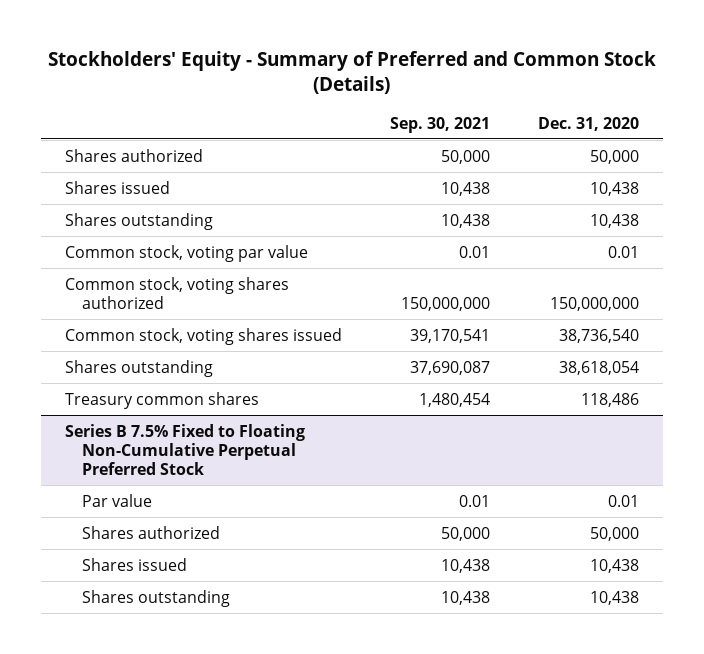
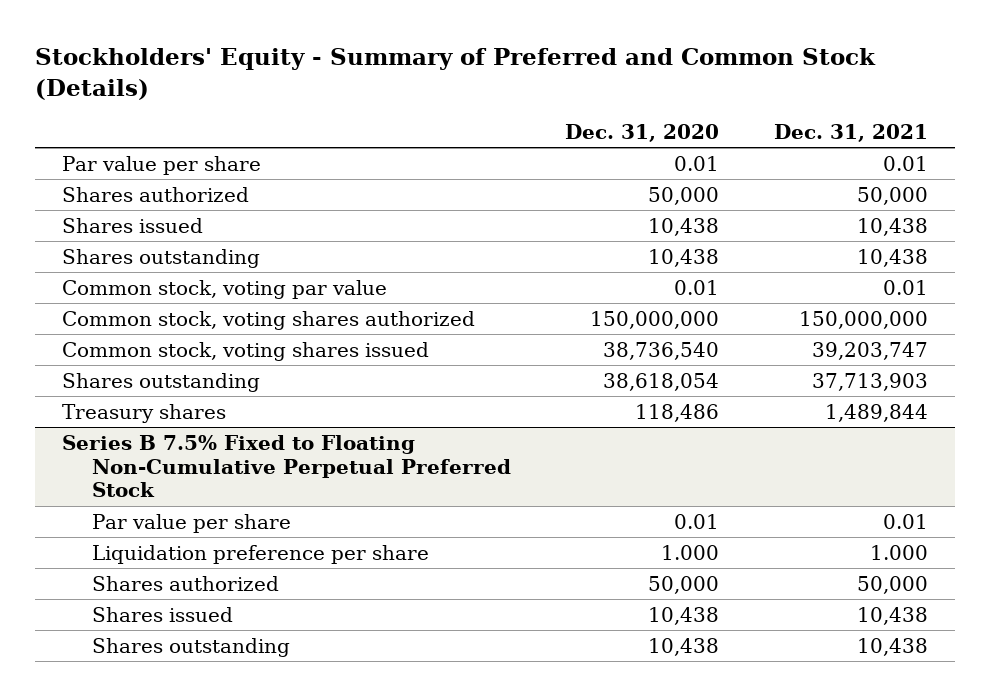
[389,116,490,133] Sep. 30, 2021 -> none
none -> [773,124,928,143] Dec. 31, 2021
none -> [61,155,261,175] Par value per share
[64,391,259,409] Treasury common shares -> [61,403,226,423] Treasury shares
[81,493,152,507] Par value -> [91,513,291,533] Par value per share
none -> [91,544,429,564] Liquidation preference per share

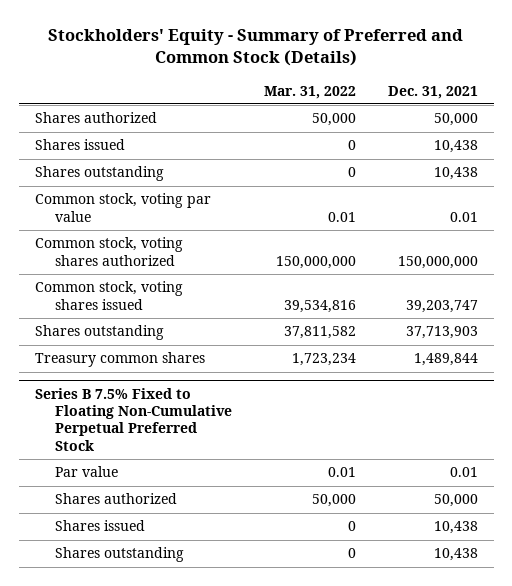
[565,124,720,143] Dec. 31, 2020 -> none
none -> [263,85,356,99] Mar. 31, 2022
[61,155,261,175] Par value per share -> none
[61,403,226,423] Treasury shares -> [34,352,205,368] Treasury common shares
[91,544,429,564] Liquidation preference per share -> none
[91,513,291,533] Par value per share -> [54,466,118,478] Par value

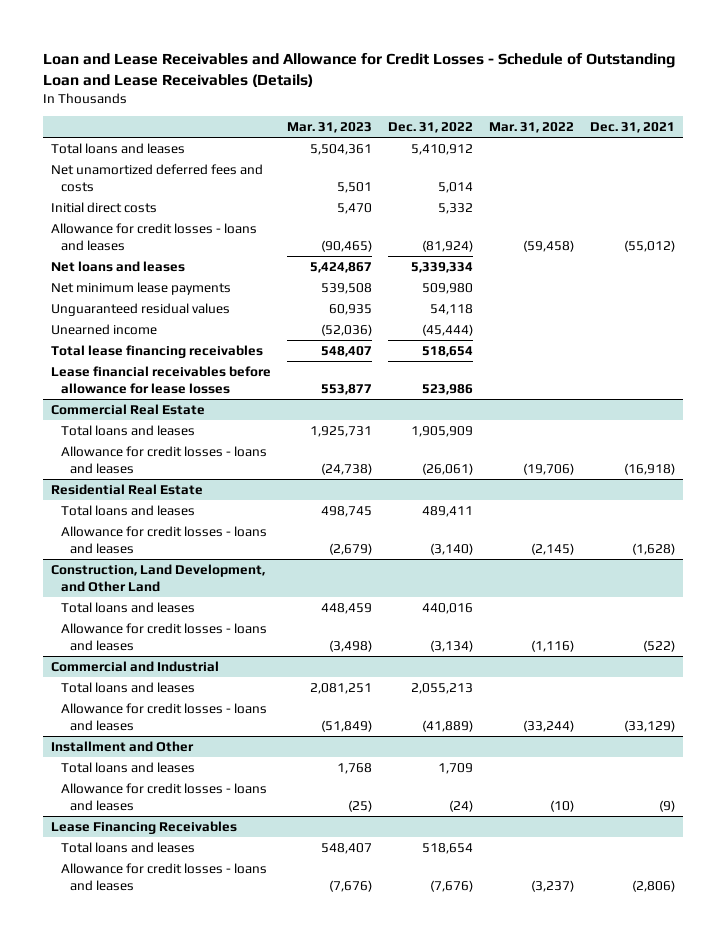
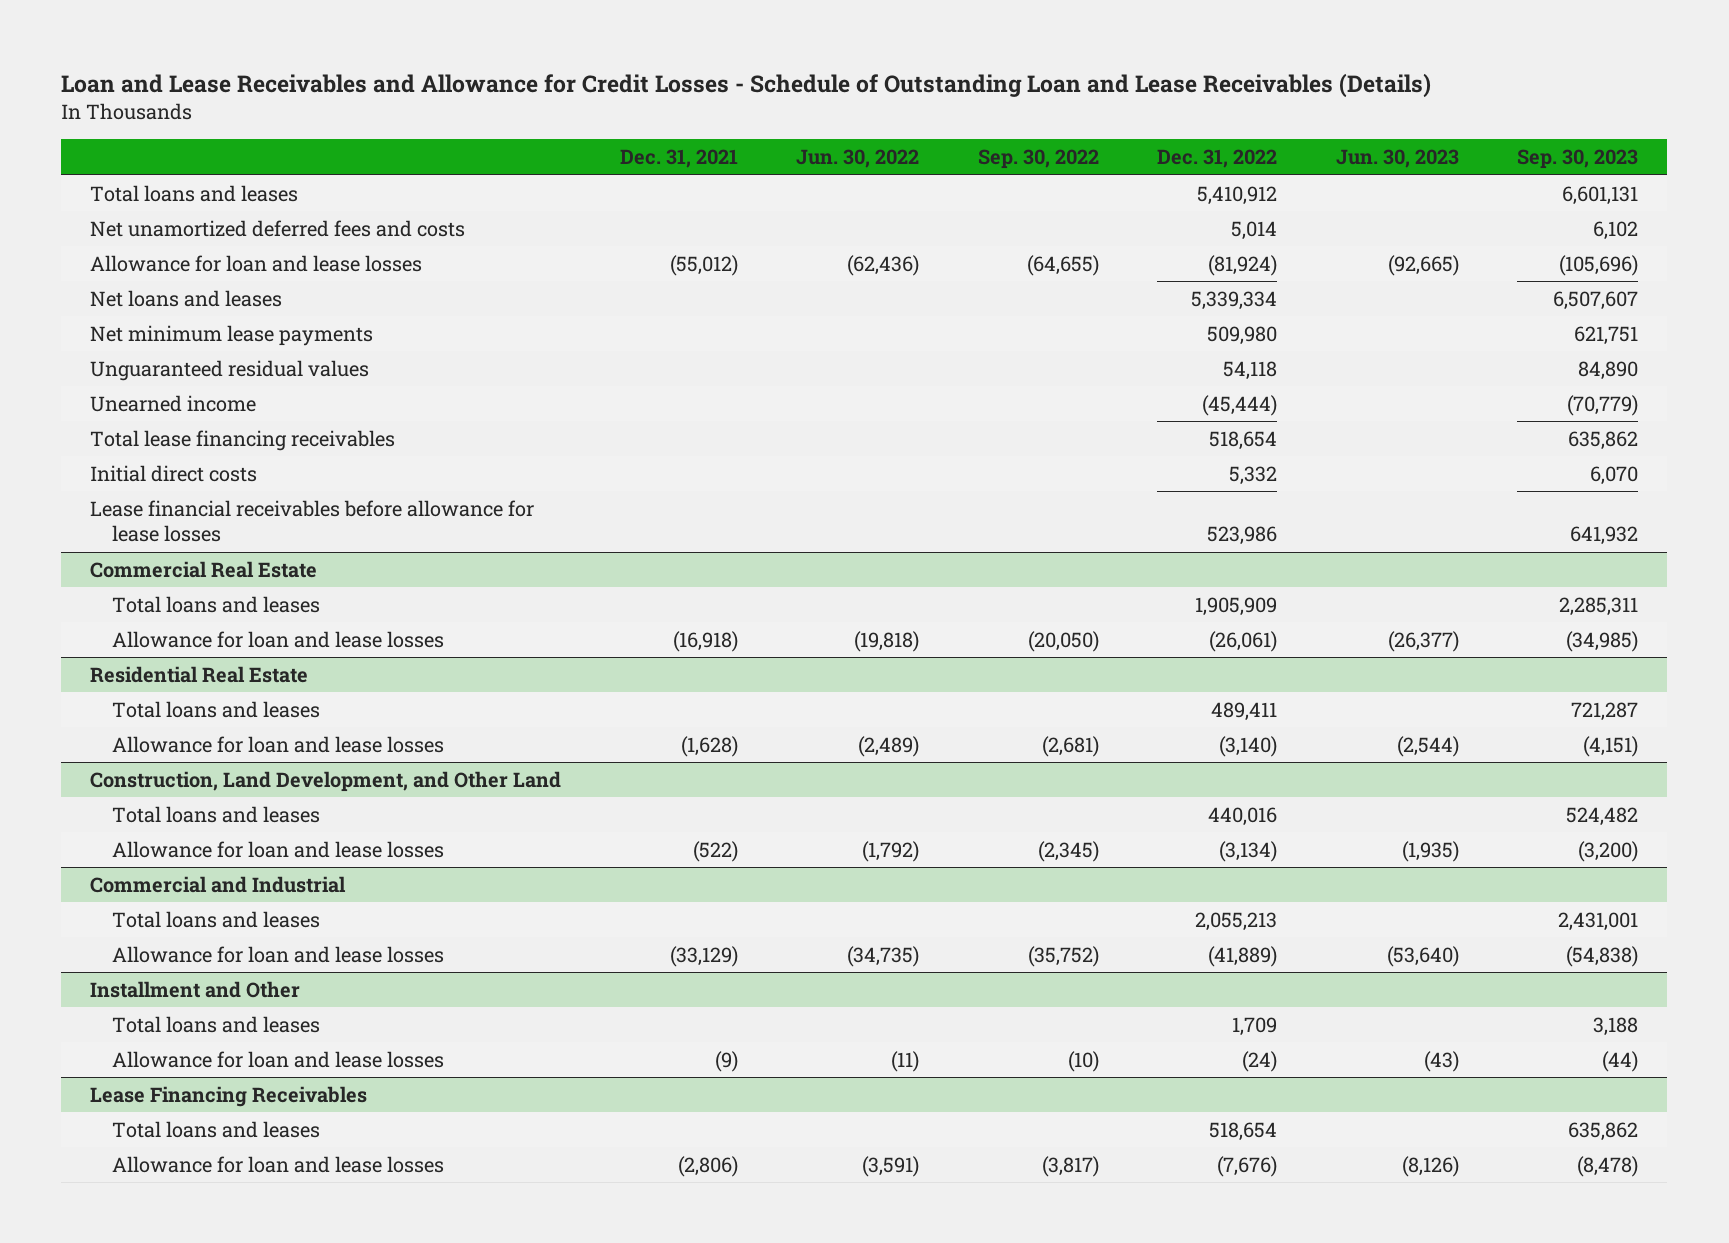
[287,121,373,133] Mar. 31, 2023 -> none
[488,121,574,133] Mar. 31, 2022 -> none
none -> [796,149,920,169] Jun. 30, 2022
none -> [977,149,1099,170] Sep. 30, 2022
none -> [1335,149,1459,169] Jun. 30, 2023
none -> [1517,149,1639,170] Sep. 30, 2023
[51,222,258,251] Allowance for credit losses - loans and leases -> [90,254,423,272] Allowance for loan and lease losses
[51,201,158,213] Initial direct costs -> [90,464,258,482] Initial direct costs
[60,445,267,474] Allowance for credit losses - loans and leases -> [112,630,445,648] Allowance for loan and lease losses
[60,525,267,554] Allowance for credit losses - loans and leases -> [112,735,445,753] Allowance for loan and lease losses
[60,622,267,651] Allowance for credit losses - loans and leases -> [112,840,445,858] Allowance for loan and lease losses
[60,702,267,731] Allowance for credit losses - loans and leases -> [112,945,445,963] Allowance for loan and lease losses
[60,782,267,811] Allowance for credit losses - loans and leases -> [112,1050,445,1068] Allowance for loan and lease losses
[60,862,267,891] Allowance for credit losses - loans and leases -> [112,1155,445,1173] Allowance for loan and lease losses

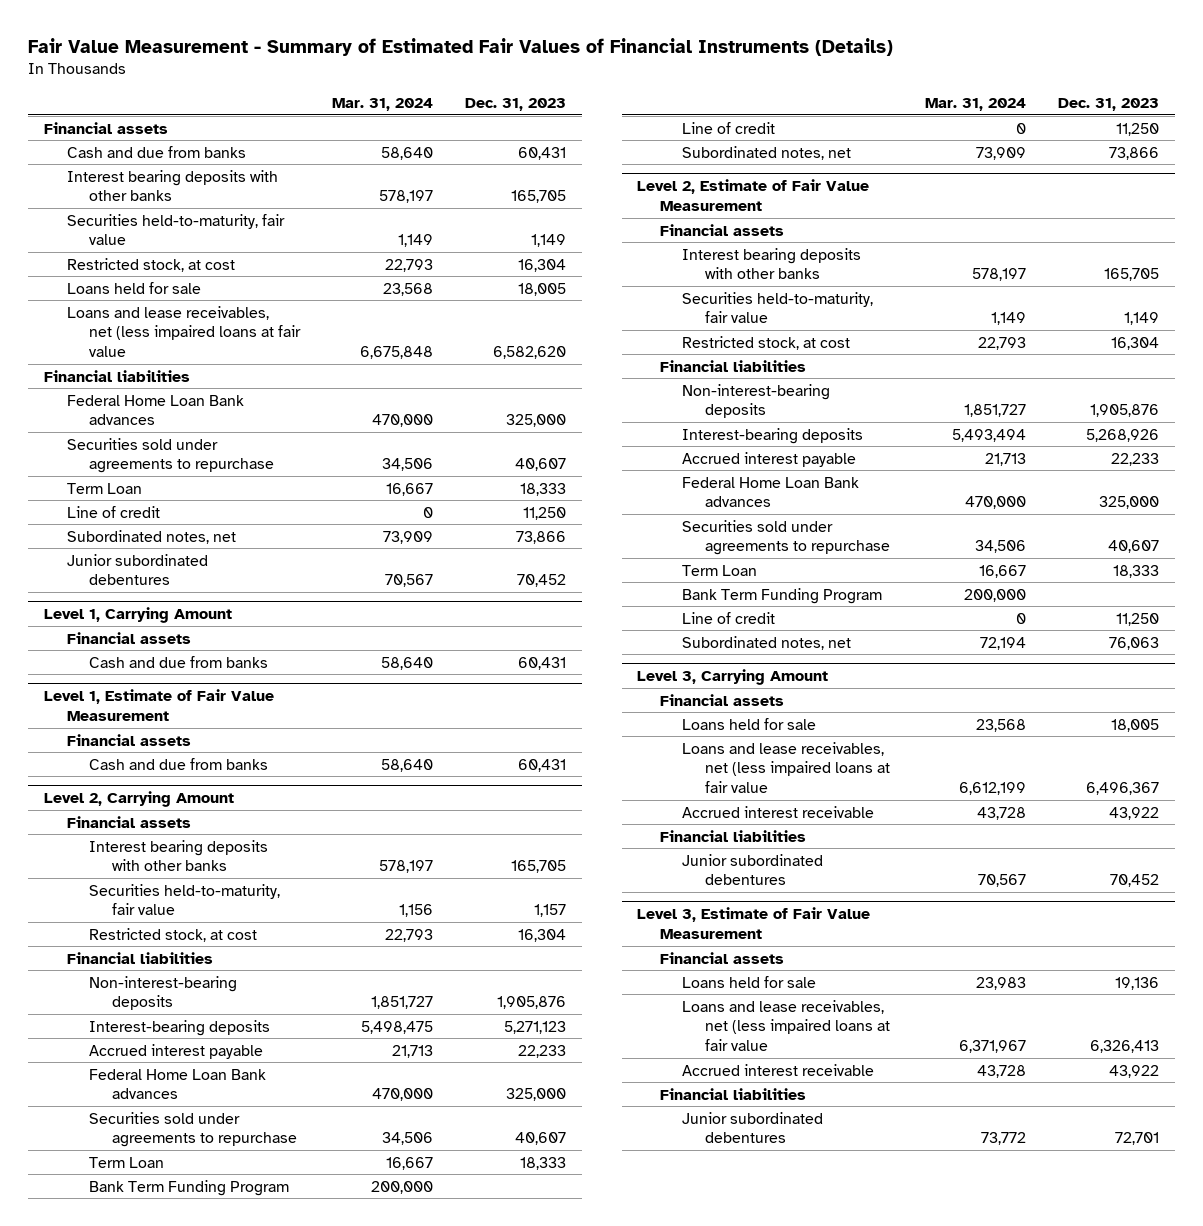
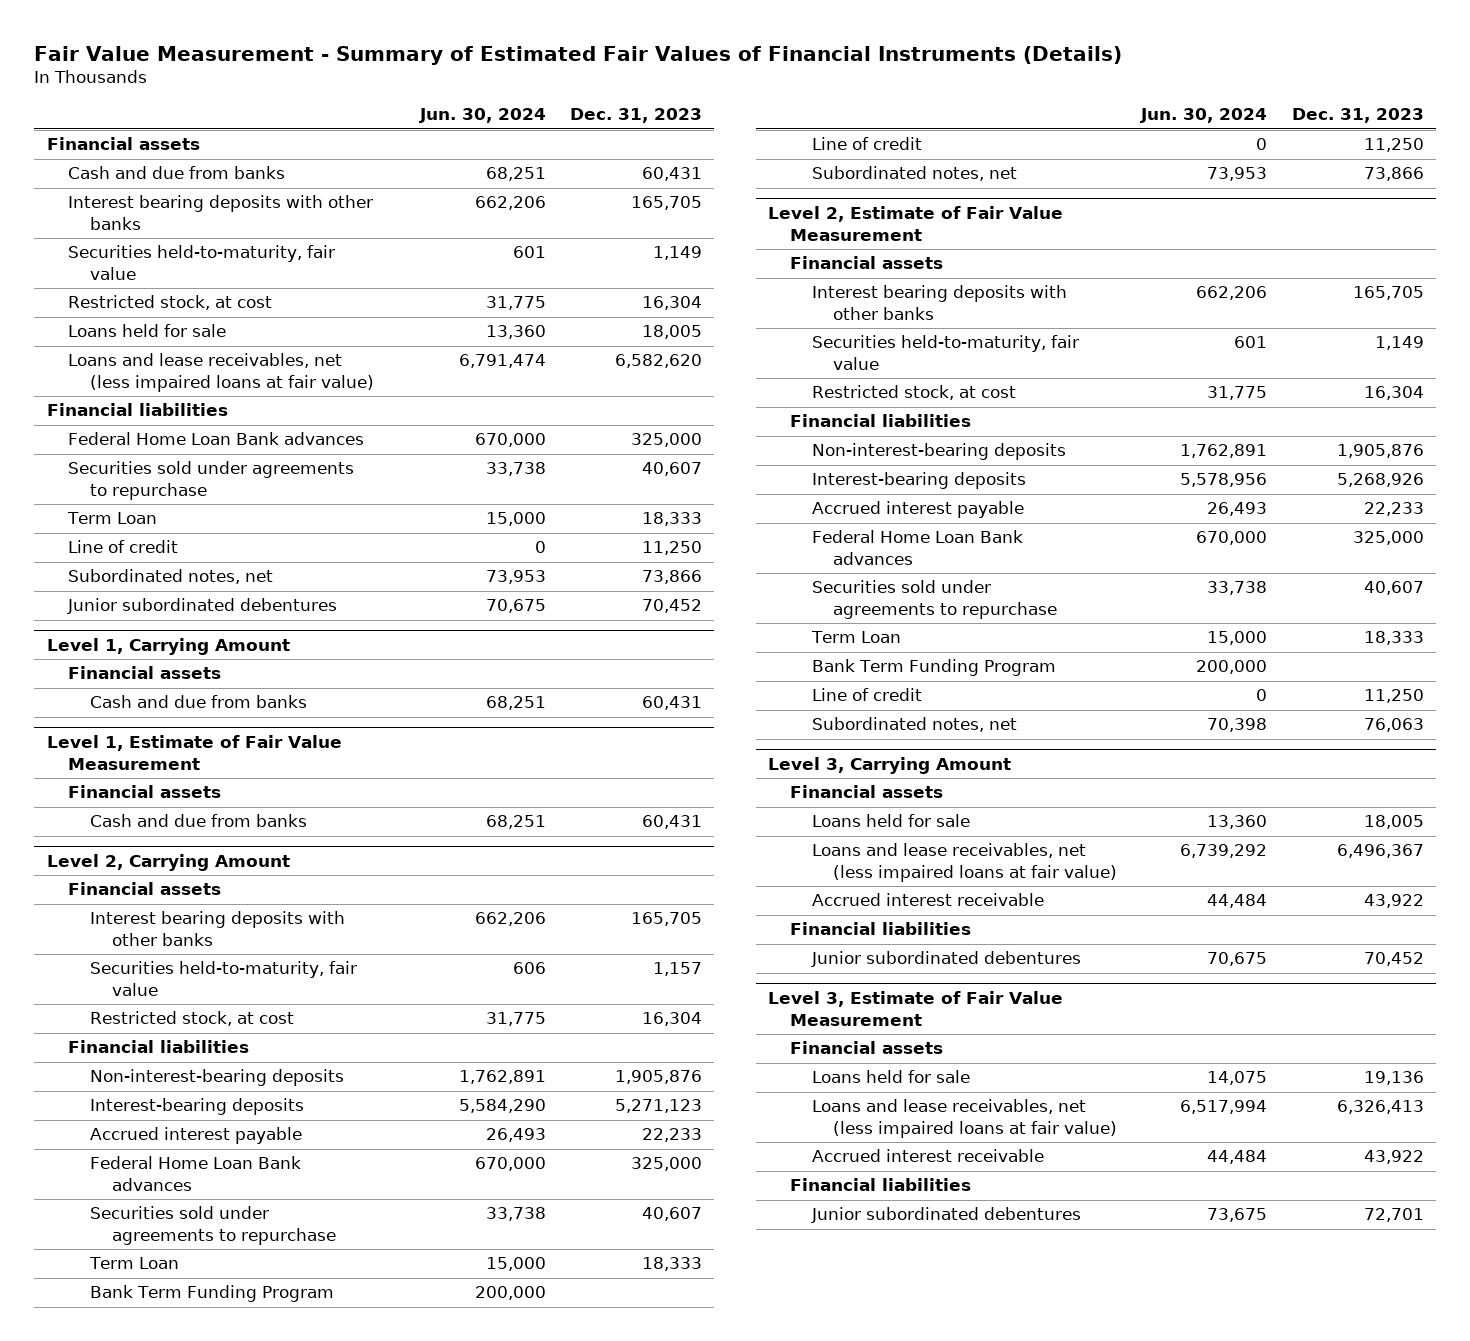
[331,97,433,111] Mar. 31, 2024 -> none
none -> [418,108,546,124] Jun. 30, 2024
[66,305,302,357] Loans and lease receivables, net (less impaired loans at fair value -> [68,353,375,393] Loans and lease receivables, net (less impaired loans at fair value)
[682,741,890,793] Loans and lease receivables, net (less impaired loans at fair value -> [811,843,1118,883] Loans and lease receivables, net (less impaired loans at fair value)
[682,999,890,1051] Loans and lease receivables, net (less impaired loans at fair value -> [811,1099,1118,1139] Loans and lease receivables, net (less impaired loans at fair value)

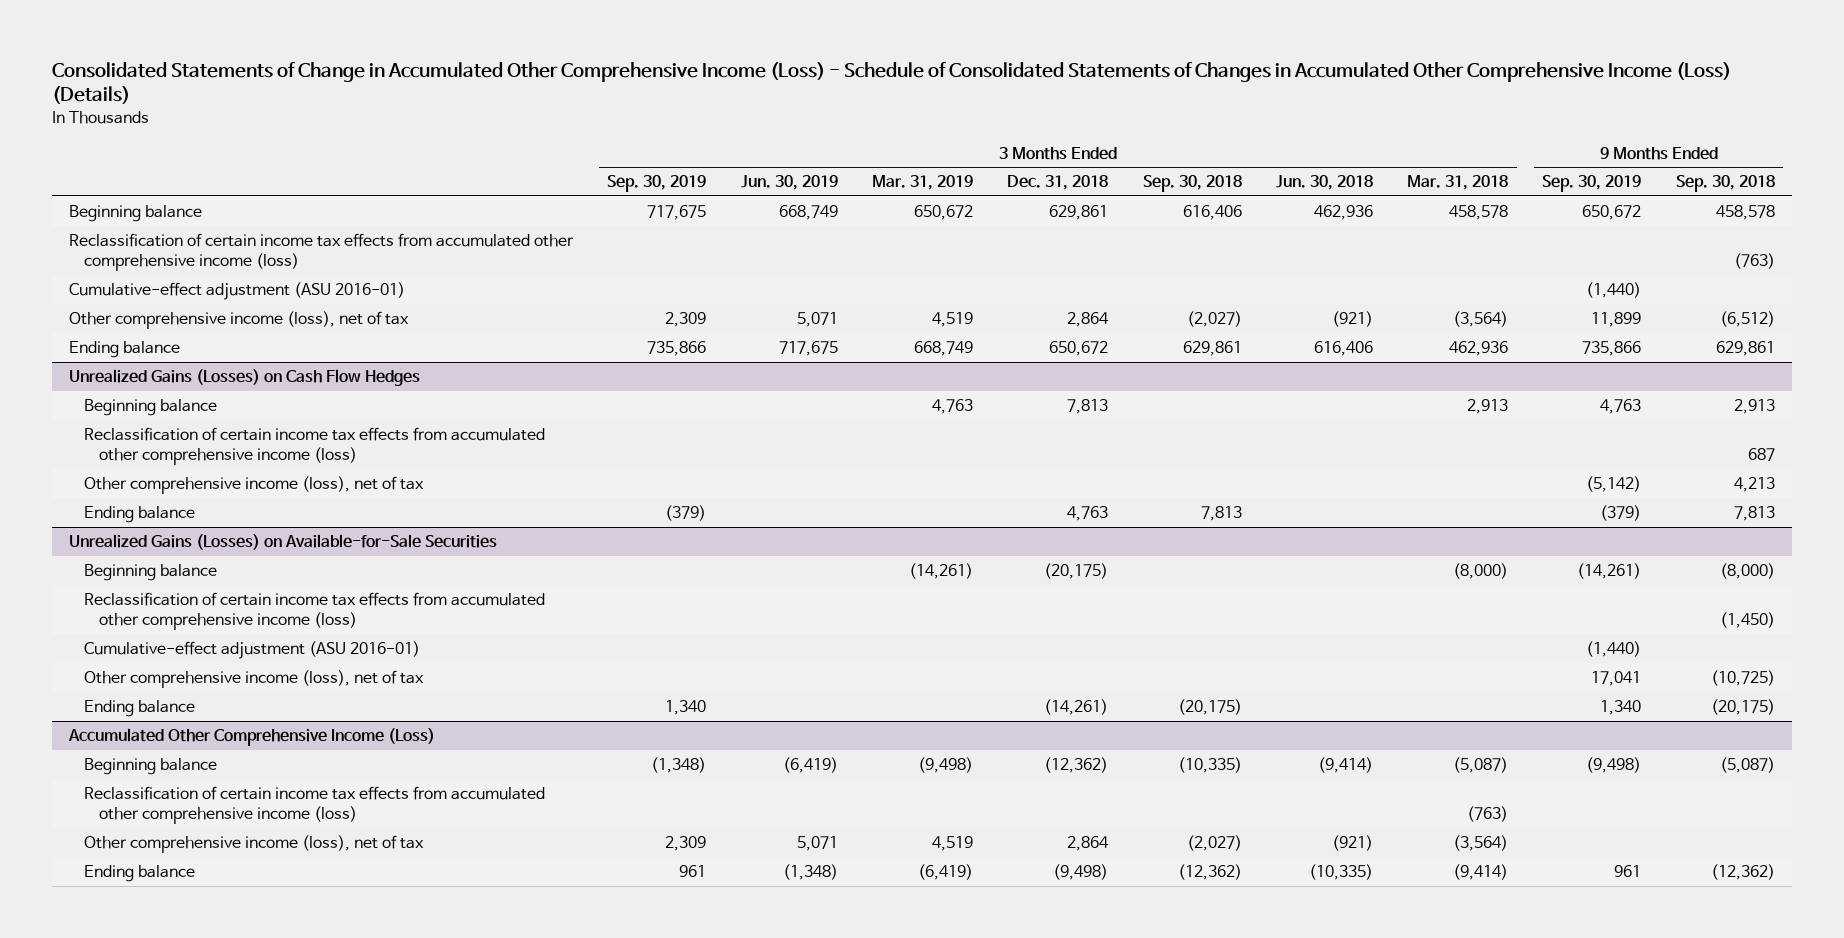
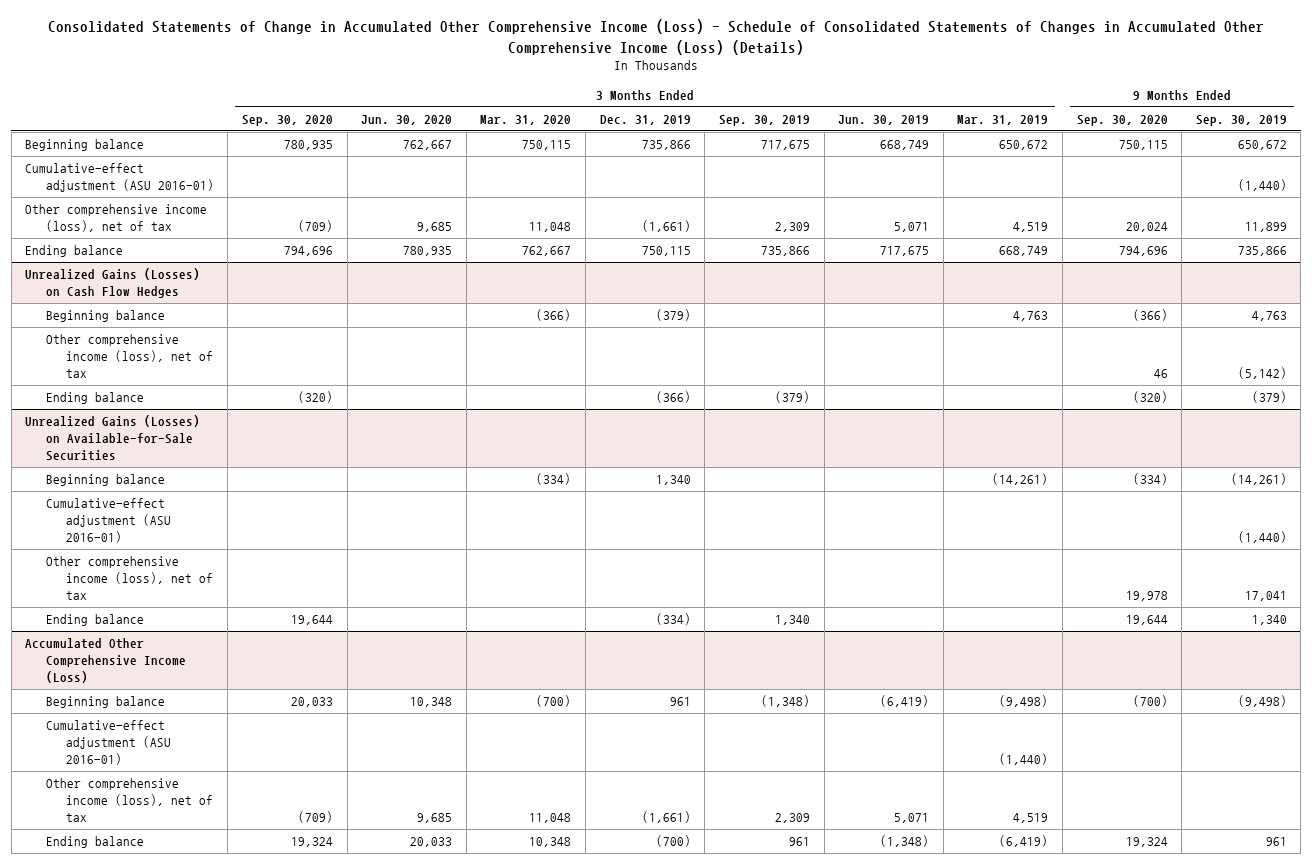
[1007,175,1109,191] Dec. 31, 2018 -> none
[1142,175,1242,193] Sep. 30, 2018 -> none
[1275,175,1373,191] Jun. 30, 2018 -> none
[1407,175,1509,191] Mar. 31, 2018 -> none
[1675,175,1775,193] Sep. 30, 2018 -> none
none -> [241,114,333,126] Sep. 30, 2020
none -> [361,114,453,125] Jun. 30, 2020
none -> [480,114,572,125] Mar. 31, 2020
none -> [599,114,691,125] Dec. 31, 2019
none -> [1076,114,1168,126] Sep. 30, 2020
[69,233,575,272] Reclassification of certain income tax effects from accumulated other comprehensive income (loss) -> none
[84,427,546,466] Reclassification of certain income tax effects from accumulated other comprehensive income (loss) -> none
[84,592,546,631] Reclassification of certain income tax effects from accumulated other comprehensive income (loss) -> none
[84,786,546,825] Reclassification of certain income tax effects from accumulated other comprehensive income (loss) -> none
none -> [45,720,172,765] Cumulative-effect adjustment (ASU 2016-01)

